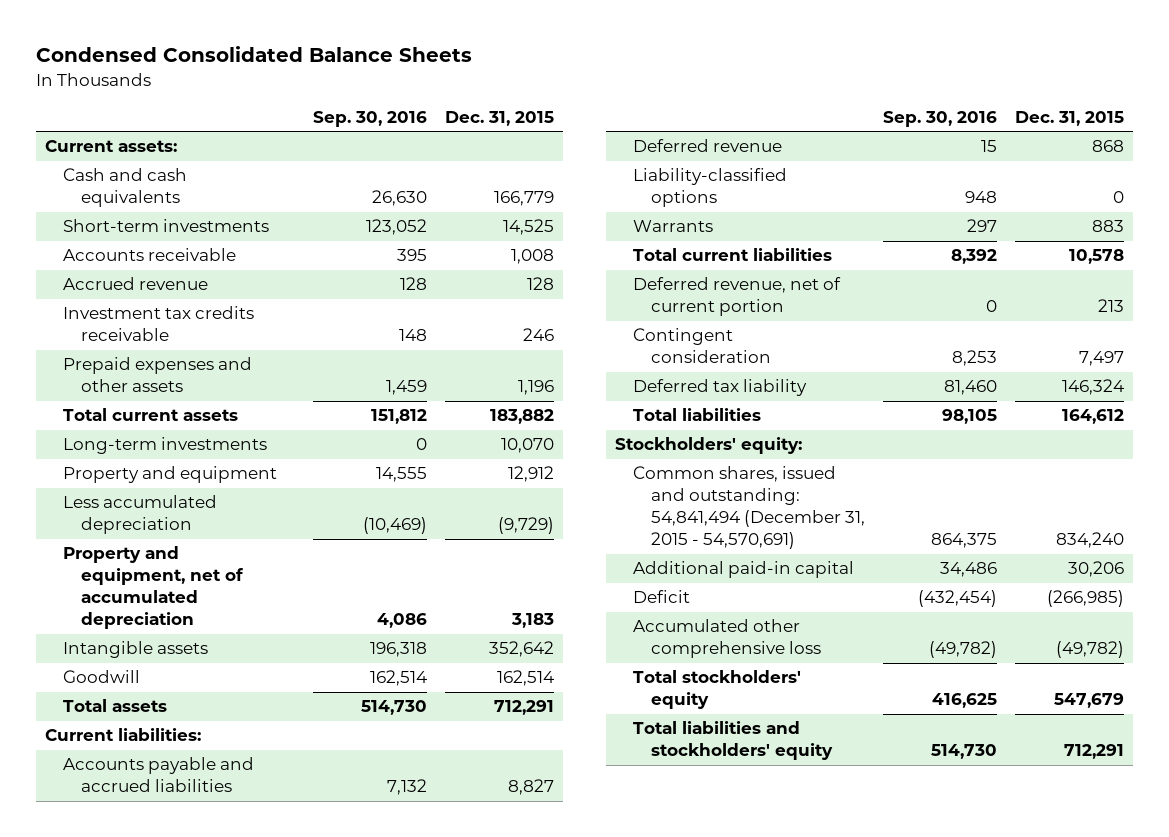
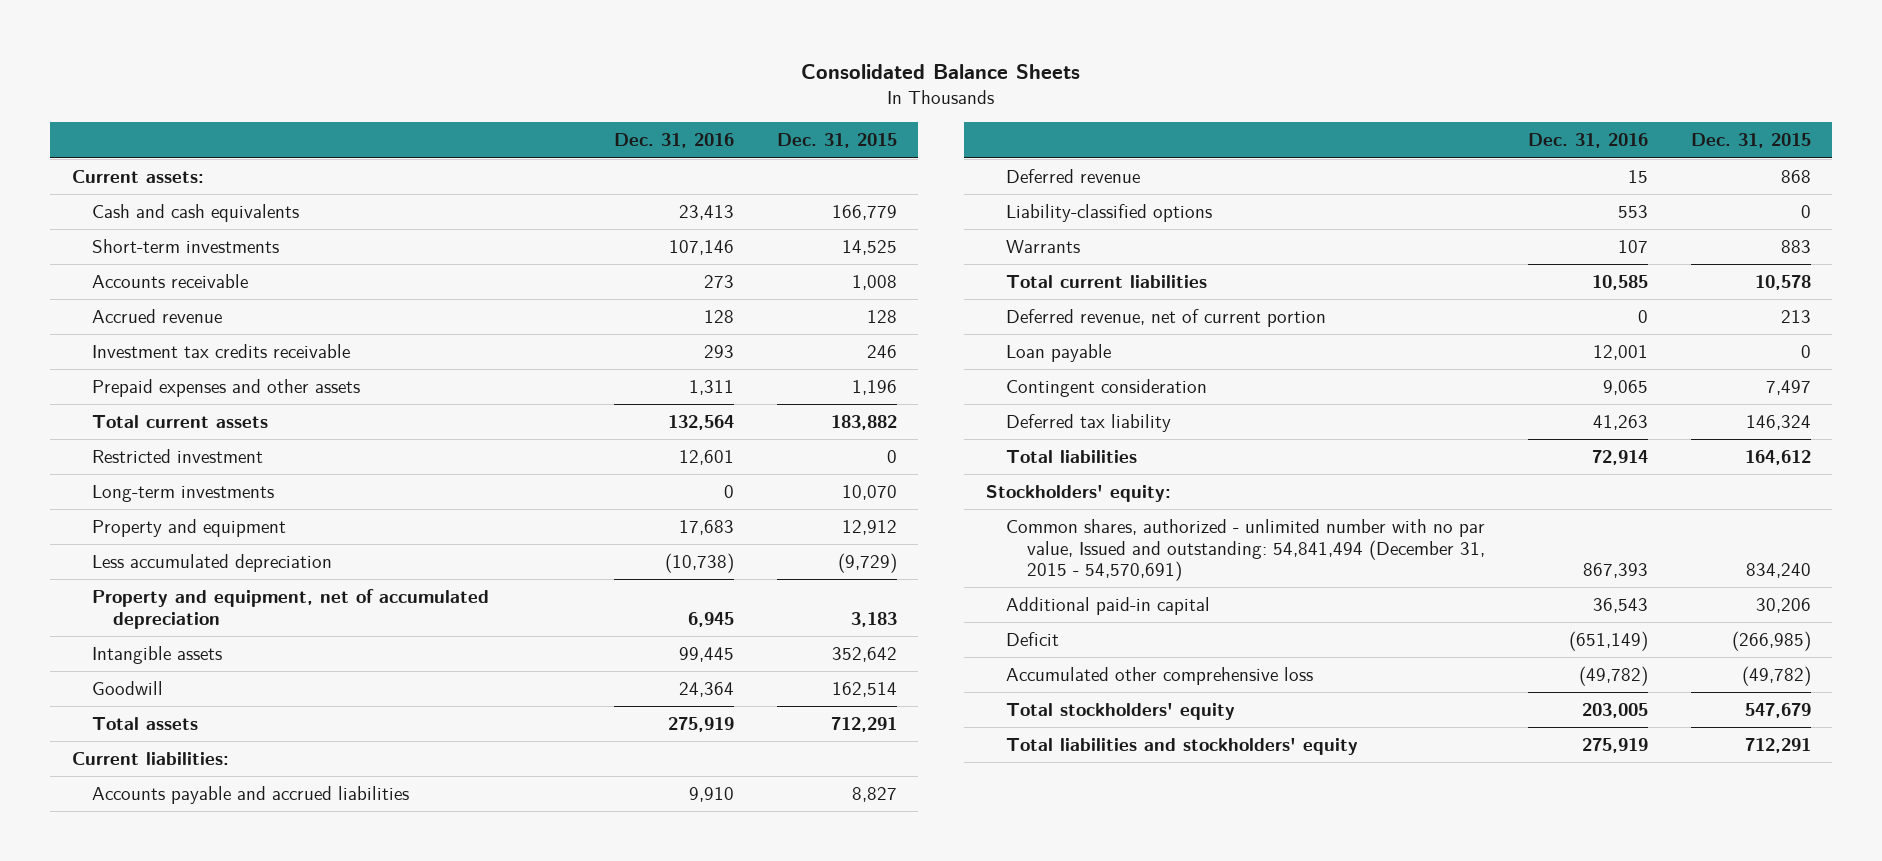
[35,46,472,63] Condensed Consolidated Balance Sheets -> [801,63,1081,79] Consolidated Balance Sheets
[312,111,427,128] Sep. 30, 2016 -> none
none -> [614,133,735,149] Dec. 31, 2016
none -> [92,449,264,464] Restricted investment
none -> [1006,344,1112,363] Loan payable
[633,466,866,550] Common shares, issued and outstanding: 54,841,494 (December 31, 2015 - 54,570,691) -> [1006,519,1486,581] Common shares, authorized - unlimited number with no par value, Issued and outstanding: 54,841,494 (December 31, 2015 - 54,570,691)

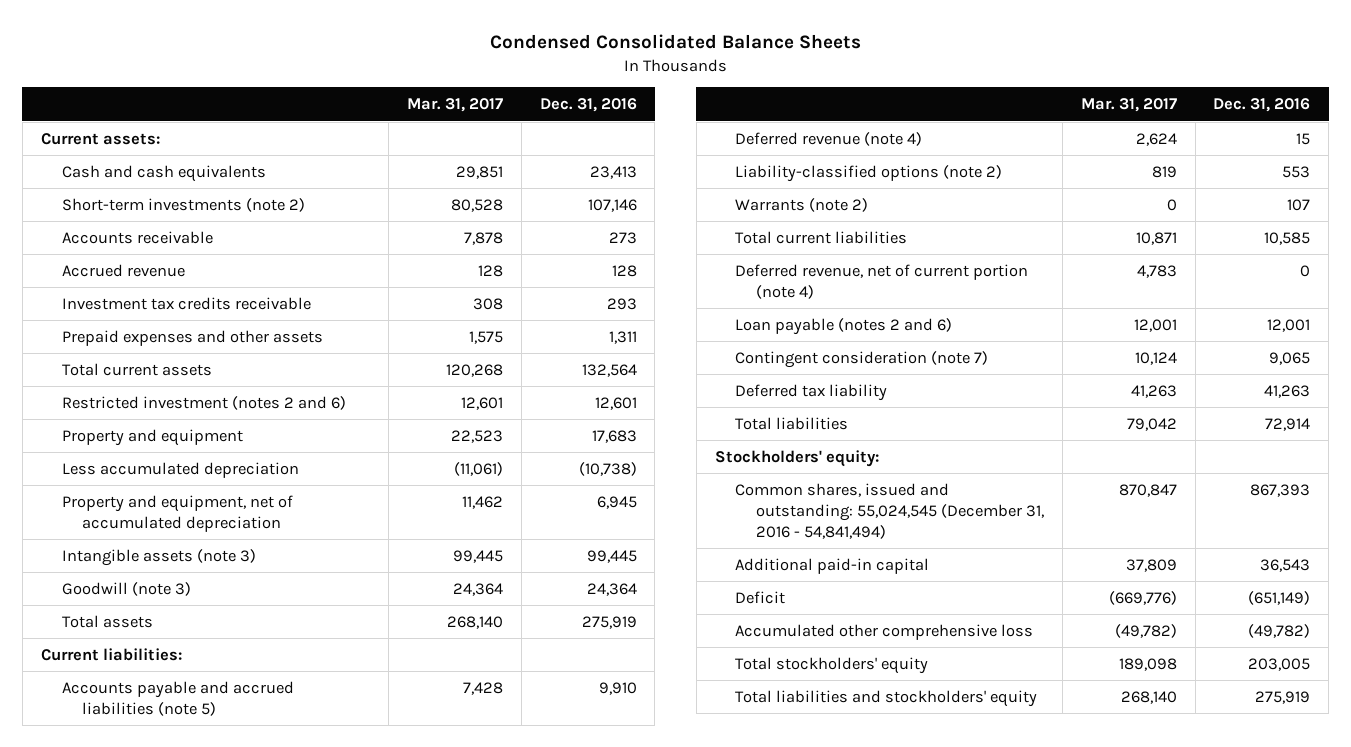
[801,63,1081,79] Consolidated Balance Sheets -> [489,34,861,50] Condensed Consolidated Balance Sheets
[776,133,897,149] Dec. 31, 2015 -> none
none -> [406,98,503,113] Mar. 31, 2017
[92,239,280,254] Short-term investments -> [61,197,305,212] Short-term investments (note 2)
[92,485,275,503] Long-term investments -> none
[92,449,264,464] Restricted investment -> [61,395,346,410] Restricted investment (notes 2 and 6)
[92,646,223,665] Intangible assets -> [61,548,256,566] Intangible assets (note 3)
[92,681,164,696] Goodwill -> [61,581,191,596] Goodwill (note 3)
[92,786,410,805] Accounts payable and accrued liabilities -> [61,680,294,716] Accounts payable and accrued liabilities (note 5)
[1006,169,1141,184] Deferred revenue -> [735,131,923,146] Deferred revenue (note 4)
[1006,204,1213,223] Liability-classified options -> [735,164,1003,182] Liability-classified options (note 2)
[1006,240,1081,254] Warrants -> [735,197,869,212] Warrants (note 2)
[1006,309,1327,328] Deferred revenue, net of current portion -> [735,263,1029,299] Deferred revenue, net of current portion (note 4)
[1006,344,1112,363] Loan payable -> [735,317,953,335] Loan payable (notes 2 and 6)
[1006,379,1208,398] Contingent consideration -> [735,350,989,368] Contingent consideration (note 7)
[1006,519,1486,581] Common shares, authorized - unlimited number with no par value, Issued and outstanding: 54,841,494 (December 31, 2015 - 54,570,691) -> [735,482,1045,539] Common shares, issued and outstanding: 55,024,545 (December 31, 2016 - 54,841,494)

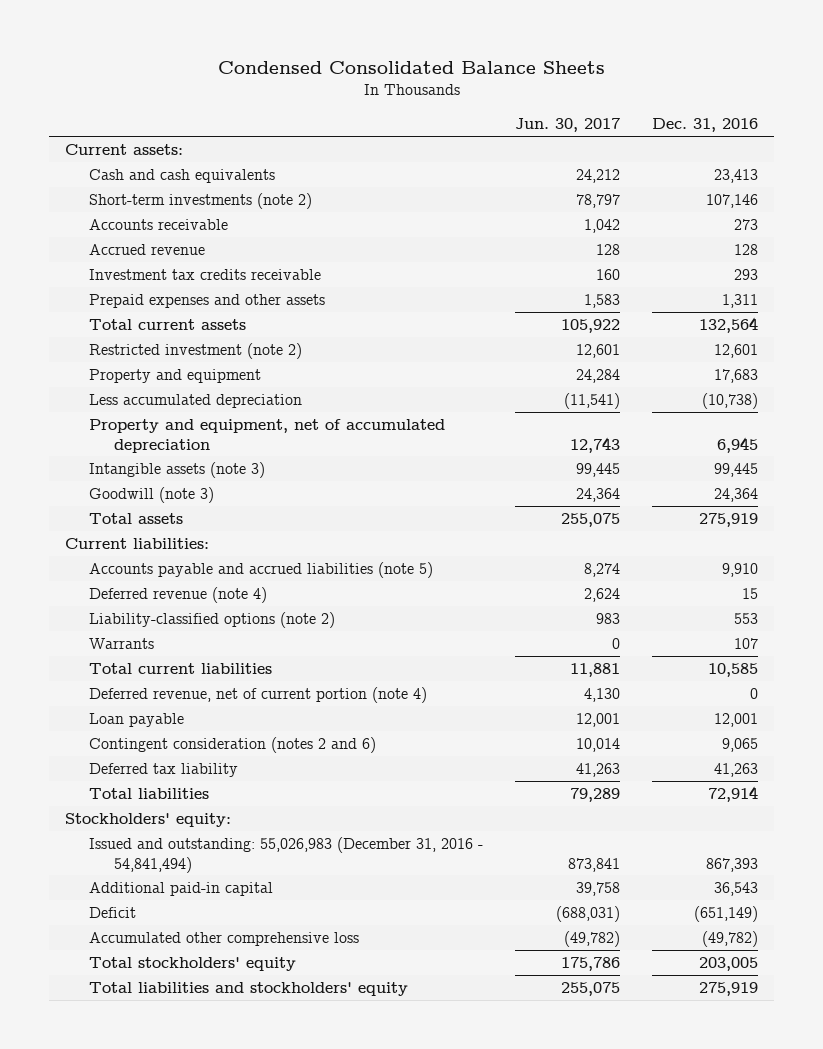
[406,98,503,113] Mar. 31, 2017 -> none
none -> [515,118,621,133] Jun. 30, 2017
[61,395,346,410] Restricted investment (notes 2 and 6) -> [89,342,303,359] Restricted investment (note 2)
[735,197,869,212] Warrants (note 2) -> [89,637,155,649] Warrants
[735,317,953,335] Loan payable (notes 2 and 6) -> [89,712,185,727] Loan payable
[735,350,989,368] Contingent consideration (note 7) -> [89,736,377,753] Contingent consideration (notes 2 and 6)
[735,482,1045,539] Common shares, issued and outstanding: 55,024,545 (December 31, 2016 - 54,841,494) -> [89,836,484,873] Issued and outstanding: 55,026,983 (December 31, 2016 - 54,841,494)

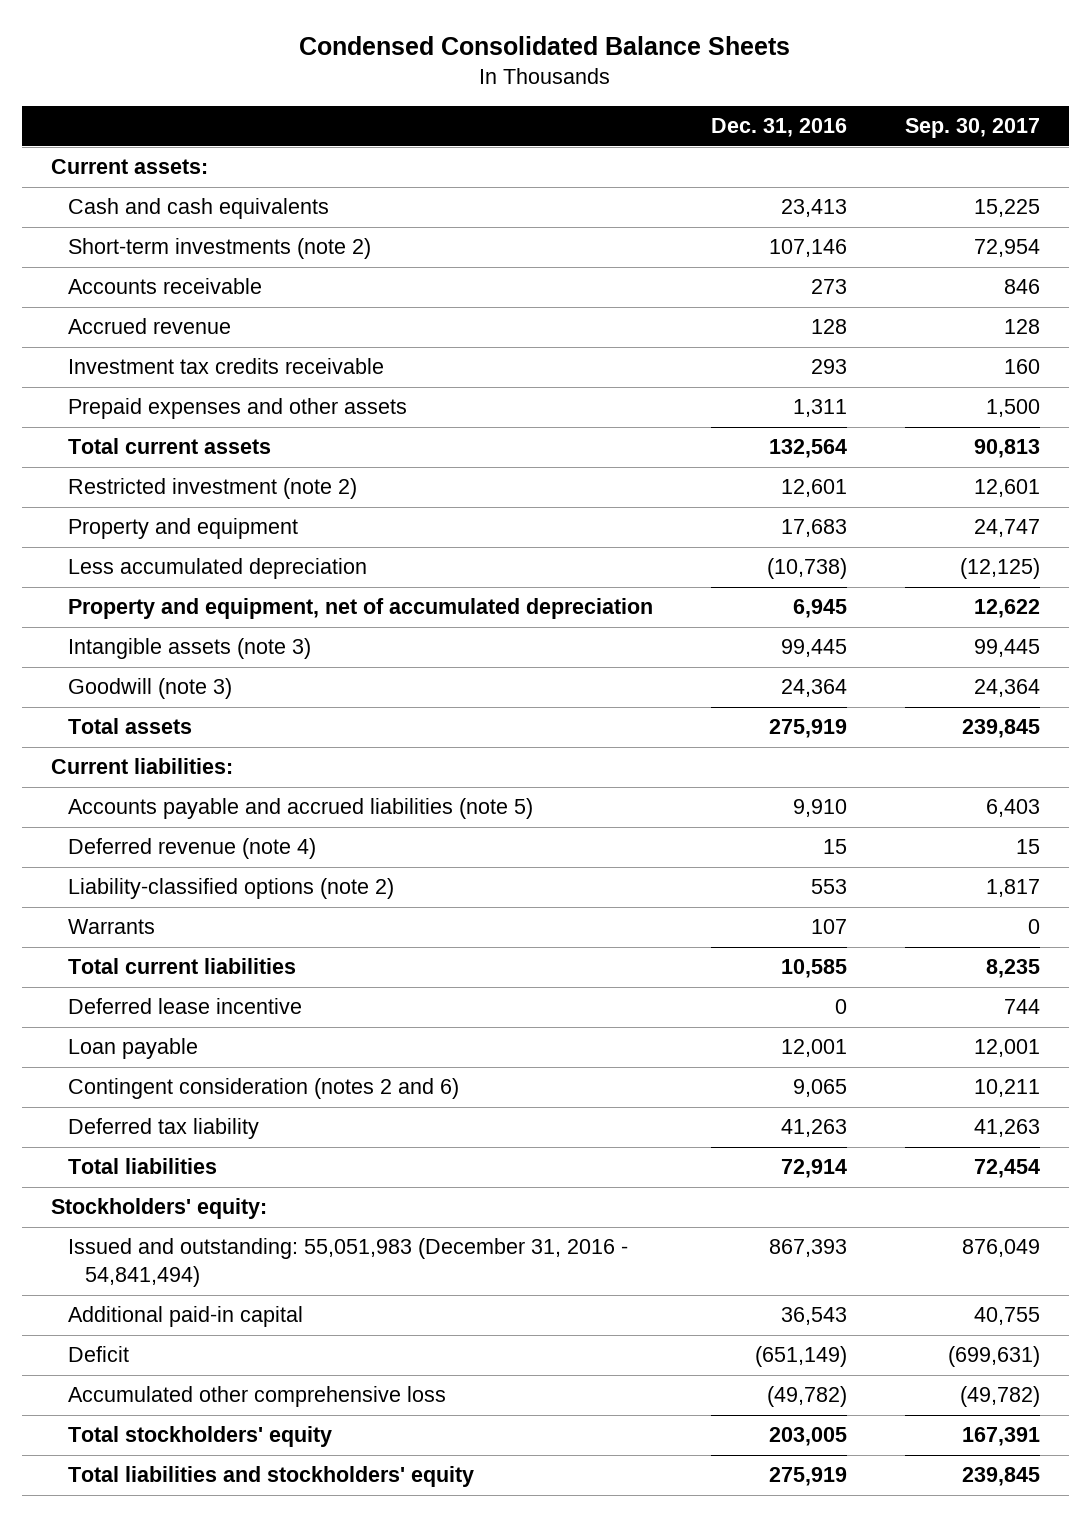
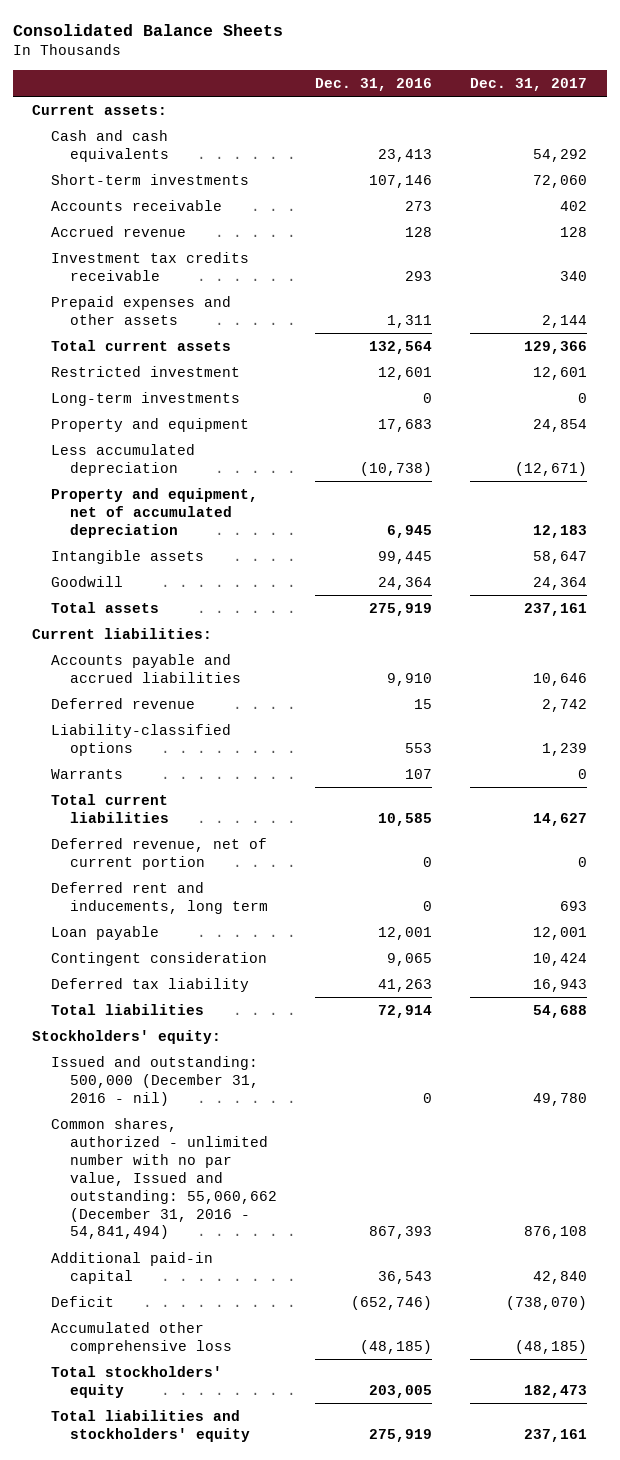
[299,36,791,56] Condensed Consolidated Balance Sheets -> [13,23,284,36] Consolidated Balance Sheets
[904,118,1040,139] Sep. 30, 2017 -> none
none -> [470,78,588,92] Dec. 31, 2017
[67,238,371,260] Short-term investments (note 2) -> [51,174,250,186] Short-term investments
[67,478,357,500] Restricted investment (note 2) -> [51,366,241,378] Restricted investment
none -> [51,392,241,407] Long-term investments
[67,638,311,660] Intangible assets (note 3) -> [51,550,205,565] Intangible assets
[67,678,232,700] Goodwill (note 3) -> [51,576,124,588] Goodwill
[67,798,533,820] Accounts payable and accrued liabilities (note 5) -> [51,654,241,683] Accounts payable and accrued liabilities
[67,838,316,860] Deferred revenue (note 4) -> [51,698,196,710] Deferred revenue
[67,878,394,900] Liability-classified options (note 2) -> [51,724,232,756] Liability-classified options
none -> [51,838,268,870] Deferred revenue, net of current portion
[67,998,302,1015] Deferred lease incentive -> [51,882,268,914] Deferred rent and inducements, long term
[67,1078,459,1100] Contingent consideration (notes 2 and 6) -> [51,952,268,967] Contingent consideration
none -> [51,1056,259,1106] Issued and outstanding: 500,000 (December 31, 2016 - nil)
[67,1238,628,1288] Issued and outstanding: 55,051,983 (December 31, 2016 - 54,841,494) -> [51,1118,277,1240] Common shares, authorized - unlimited number with no par value, Issued and outstanding: 55,060,662 (December 31, 2016 - 54,841,494)
[754,1346,847,1368] (651,149) -> [351,1296,433,1311] (652,746)
[766,1386,847,1408] (49,782) -> [360,1339,433,1354] (48,185)

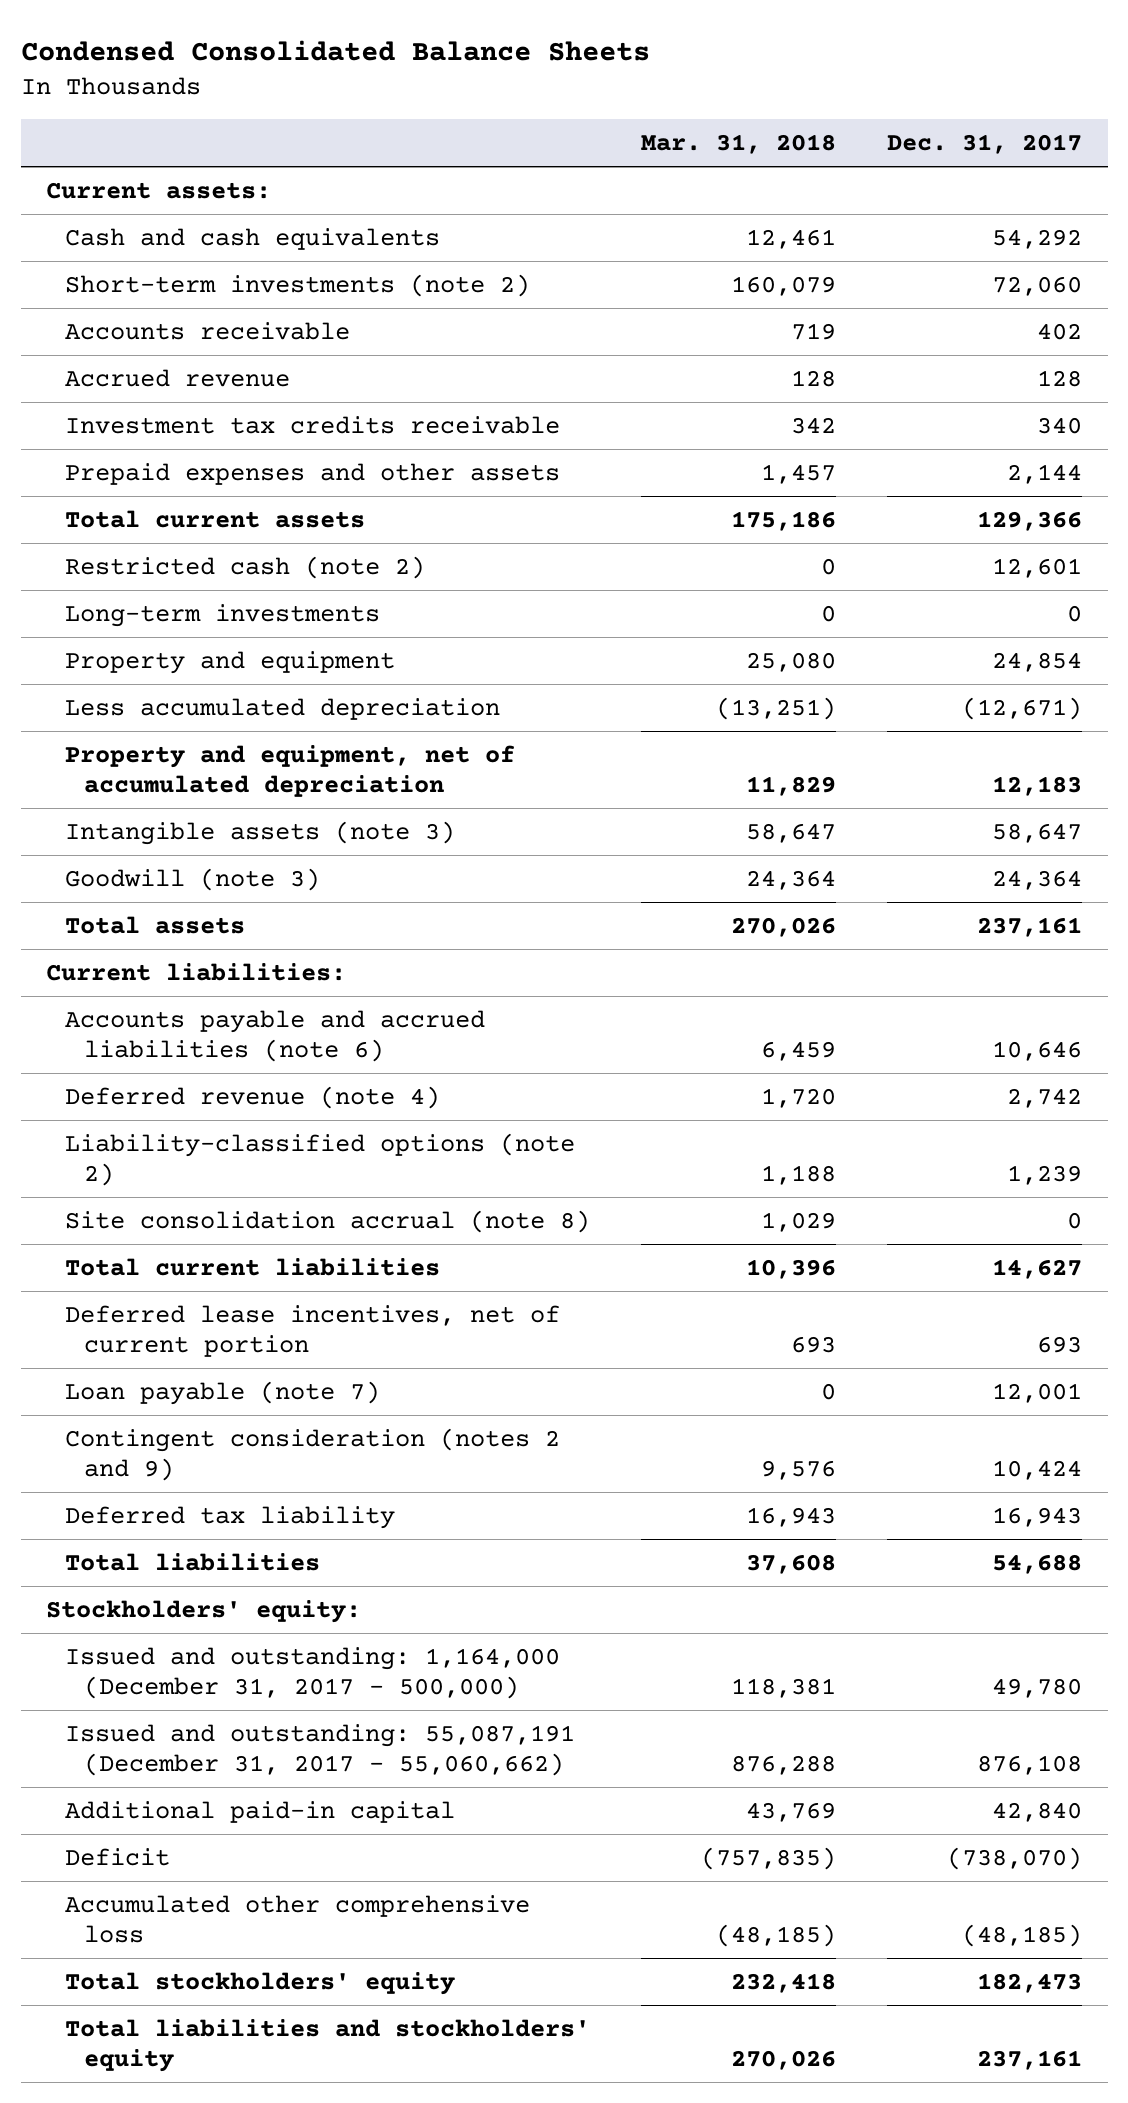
[13,23,284,36] Consolidated Balance Sheets -> [20,39,650,61] Condensed Consolidated Balance Sheets
[315,78,433,92] Dec. 31, 2016 -> none
none -> [641,134,837,155] Mar. 31, 2018
[51,174,250,186] Short-term investments -> [64,273,530,297] Short-term investments (note 2)
[51,366,241,378] Restricted investment -> [64,555,425,579] Restricted cash (note 2)
[51,550,205,565] Intangible assets -> [64,820,455,845] Intangible assets (note 3)
[51,576,124,588] Goodwill -> [64,867,320,891] Goodwill (note 3)
[51,654,241,683] Accounts payable and accrued liabilities -> [64,1009,485,1063] Accounts payable and accrued liabilities (note 6)
[51,698,196,710] Deferred revenue -> [64,1085,440,1109] Deferred revenue (note 4)
[51,724,232,756] Liability-classified options -> [64,1132,575,1187] Liability-classified options (note 2)
[51,769,124,780] Warrants -> [64,1209,590,1233] Site consolidation accrual (note 8)
[51,838,268,870] Deferred revenue, net of current portion -> none
[51,882,268,914] Deferred rent and inducements, long term -> [64,1304,560,1358] Deferred lease incentives, net of current portion
[51,926,160,941] Loan payable -> [64,1380,380,1405] Loan payable (note 7)
[51,952,268,967] Contingent consideration -> [64,1427,560,1482] Contingent consideration (notes 2 and 9)
[51,1056,259,1106] Issued and outstanding: 500,000 (December 31, 2016 - nil) -> [64,1646,560,1700] Issued and outstanding: 1,164,000 (December 31, 2017 - 500,000)
[51,1118,277,1240] Common shares, authorized - unlimited number with no par value, Issued and outstanding: 55,060,662 (December 31, 2016 - 54,841,494) -> [64,1723,575,1777] Issued and outstanding: 55,087,191 (December 31, 2017 - 55,060,662)

